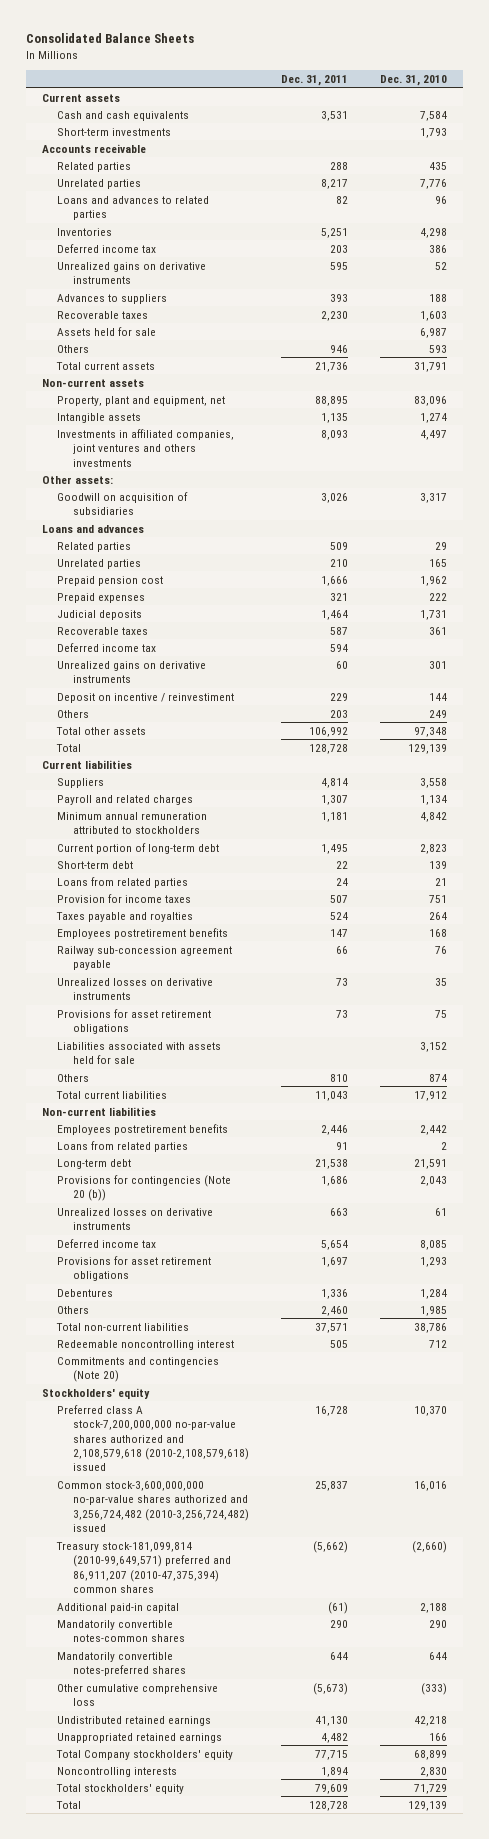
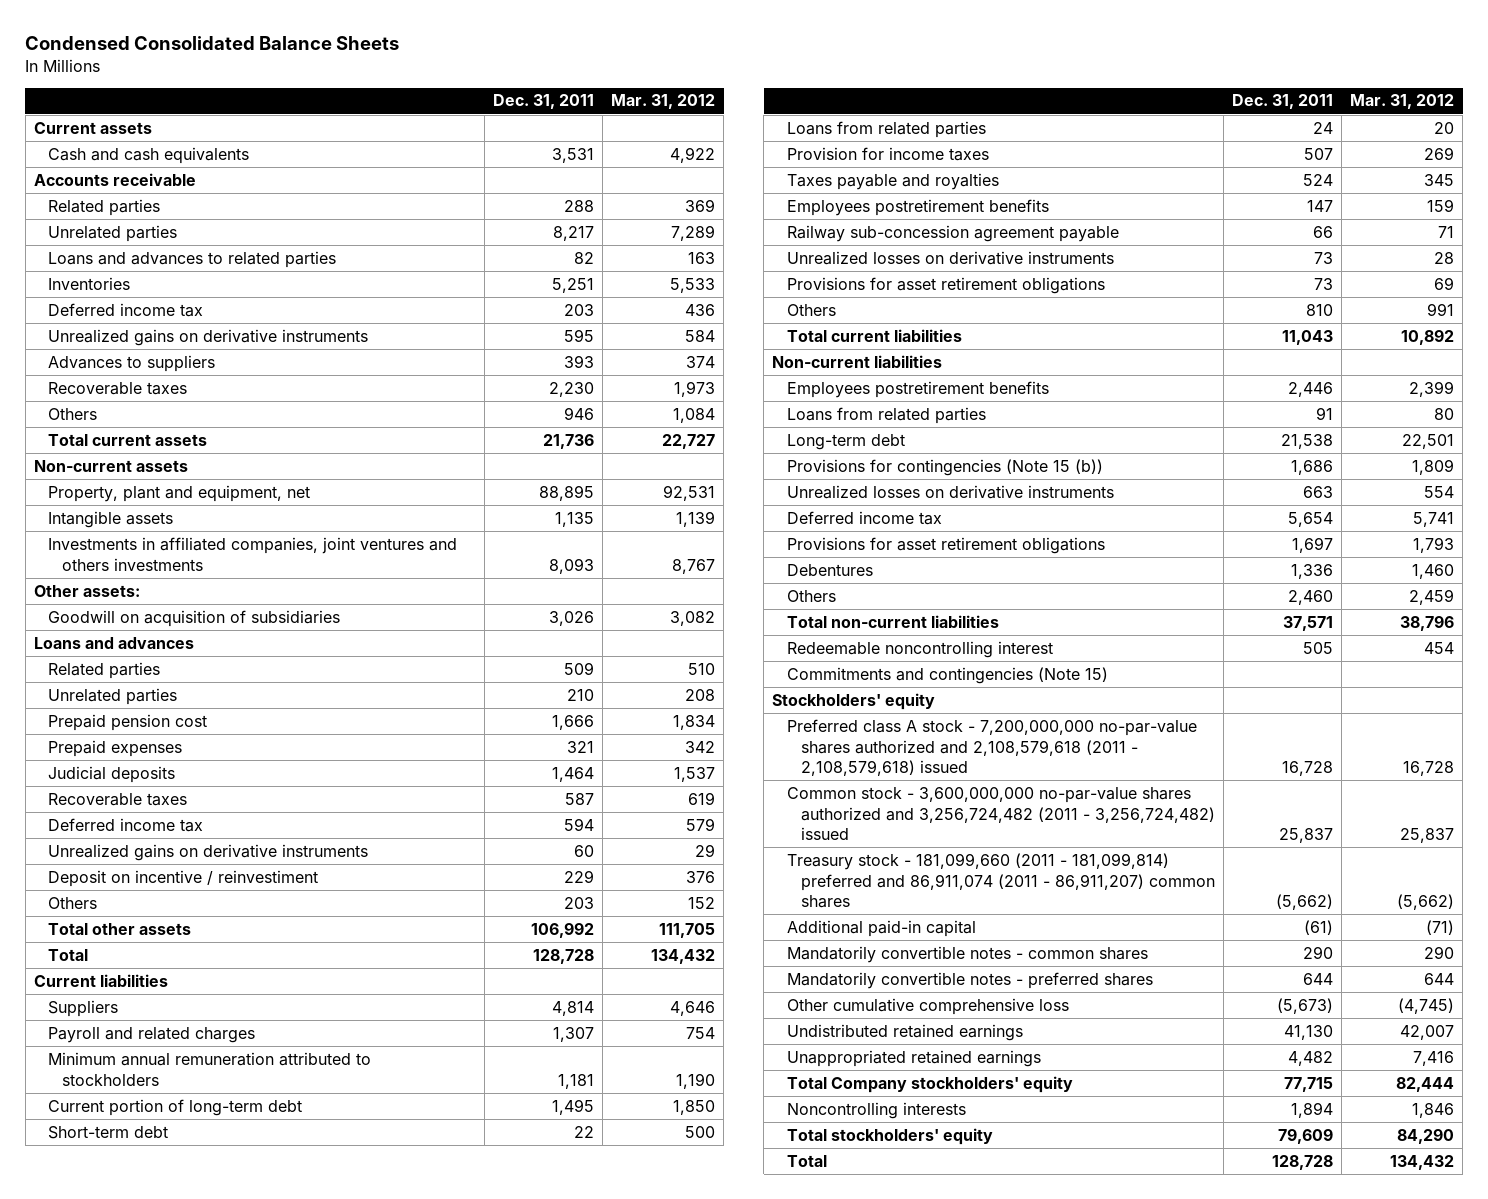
[25,33,194,44] Consolidated Balance Sheets -> [25,36,400,51] Condensed Consolidated Balance Sheets
[380,75,448,87] Dec. 31, 2010 -> none
none -> [611,94,716,110] Mar. 31, 2012
[57,127,172,136] Short-term investments -> none
[57,326,157,336] Assets held for sale -> none
[57,1041,222,1065] Liabilities associated with assets held for sale -> none
[57,1174,232,1202] Provisions for contingencies (Note 20 (b)) -> [786,458,1103,476] Provisions for contingencies (Note 15 (b))
[57,1356,220,1383] Commitments and contingencies (Note 20) -> [786,666,1108,684] Commitments and contingencies (Note 15)
[57,1404,249,1472] Preferred class A stock-7,200,000,000 no-par-value shares authorized and 2,108,579,618 (2010-2,108,579,618) issued -> [786,718,1197,777] Preferred class A stock - 7,200,000,000 no-par-value shares authorized and 2,108,579,618 (2011 - 2,108,579,618) issued
[57,1480,249,1532] Common stock-3,600,000,000 no-par-value shares authorized and 3,256,724,482 (2010-3,256,724,482) issued -> [786,786,1215,841] Common stock - 3,600,000,000 no-par-value shares authorized and 3,256,724,482 (2011 - 3,256,724,482) issued
[56,1541,231,1593] Treasury stock-181,099,814 (2010-99,649,571) preferred and 86,911,207 (2010-47,375,394) common shares -> [786,852,1215,909] Treasury stock - 181,099,660 (2011 - 181,099,814) preferred and 86,911,074 (2011 - 86,911,207) common shares
[57,1619,185,1643] Mandatorily convertible notes-common shares -> [786,945,1148,963] Mandatorily convertible notes - common shares
[57,1651,186,1677] Mandatorily convertible notes-preferred shares -> [786,971,1153,989] Mandatorily convertible notes - preferred shares

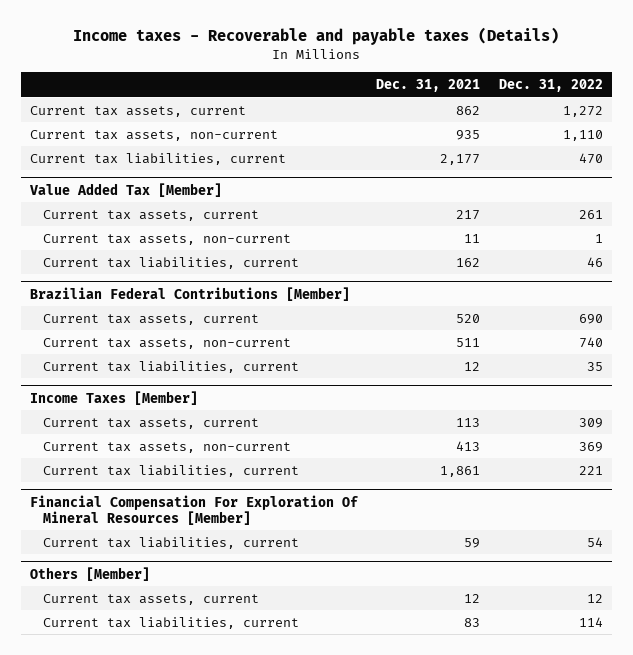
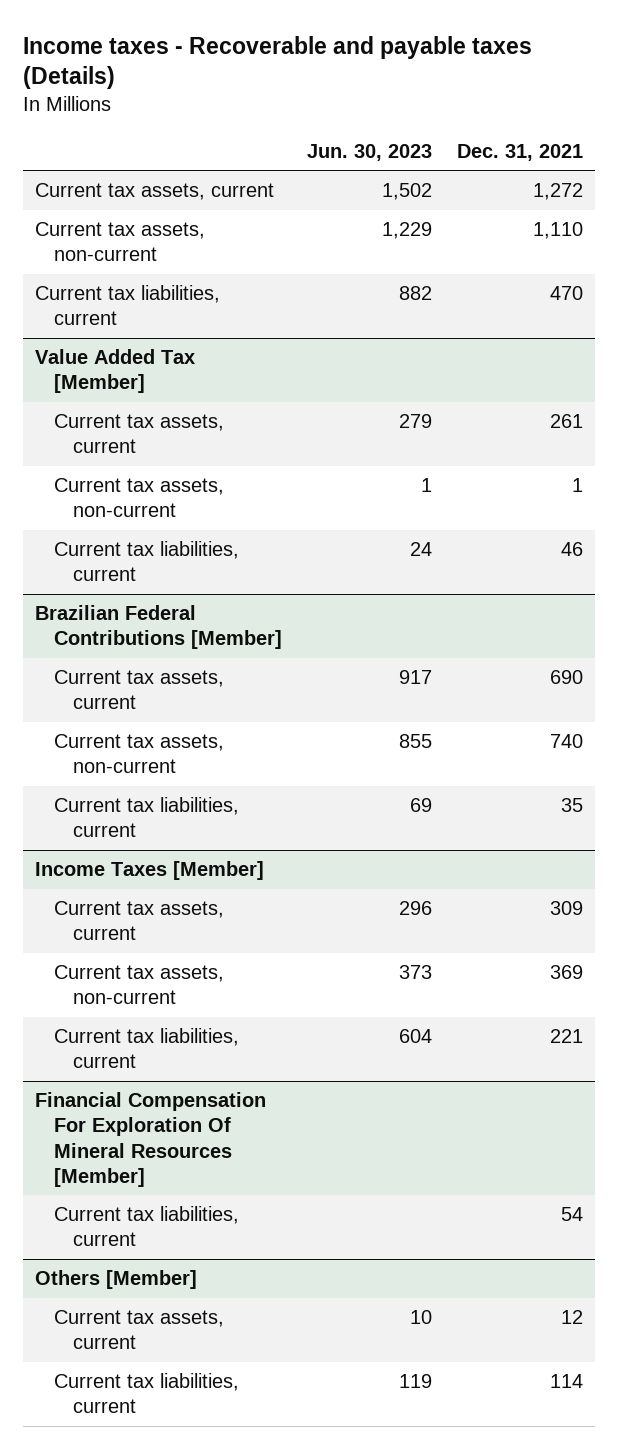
[498,79,603,93] Dec. 31, 2022 -> none
none -> [306,143,432,161] Jun. 30, 2023
[456,105,481,115] 862 -> [532,183,583,201] 1,272
[456,129,481,140] 935 -> [532,222,583,240] 1,110
[440,153,481,165] 2,177 -> [549,286,583,301] 470
[456,209,481,220] 217 -> [549,414,583,429] 261
[464,233,481,243] 11 -> [571,478,583,493] 1
[456,257,481,267] 162 -> [560,542,583,557] 46
[456,313,481,323] 520 -> [549,670,583,685] 690
[456,337,481,347] 511 -> [549,734,583,749] 740
[464,361,481,371] 12 -> [560,798,583,813] 35
[456,417,481,427] 113 -> [549,901,583,916] 309
[456,440,481,451] 413 -> [549,965,583,980] 369
[440,465,481,477] 1,861 -> [549,1029,583,1044] 221
[464,537,481,548] 59 -> [560,1207,583,1222] 54
[464,617,481,627] 83 -> [549,1374,583,1389] 114

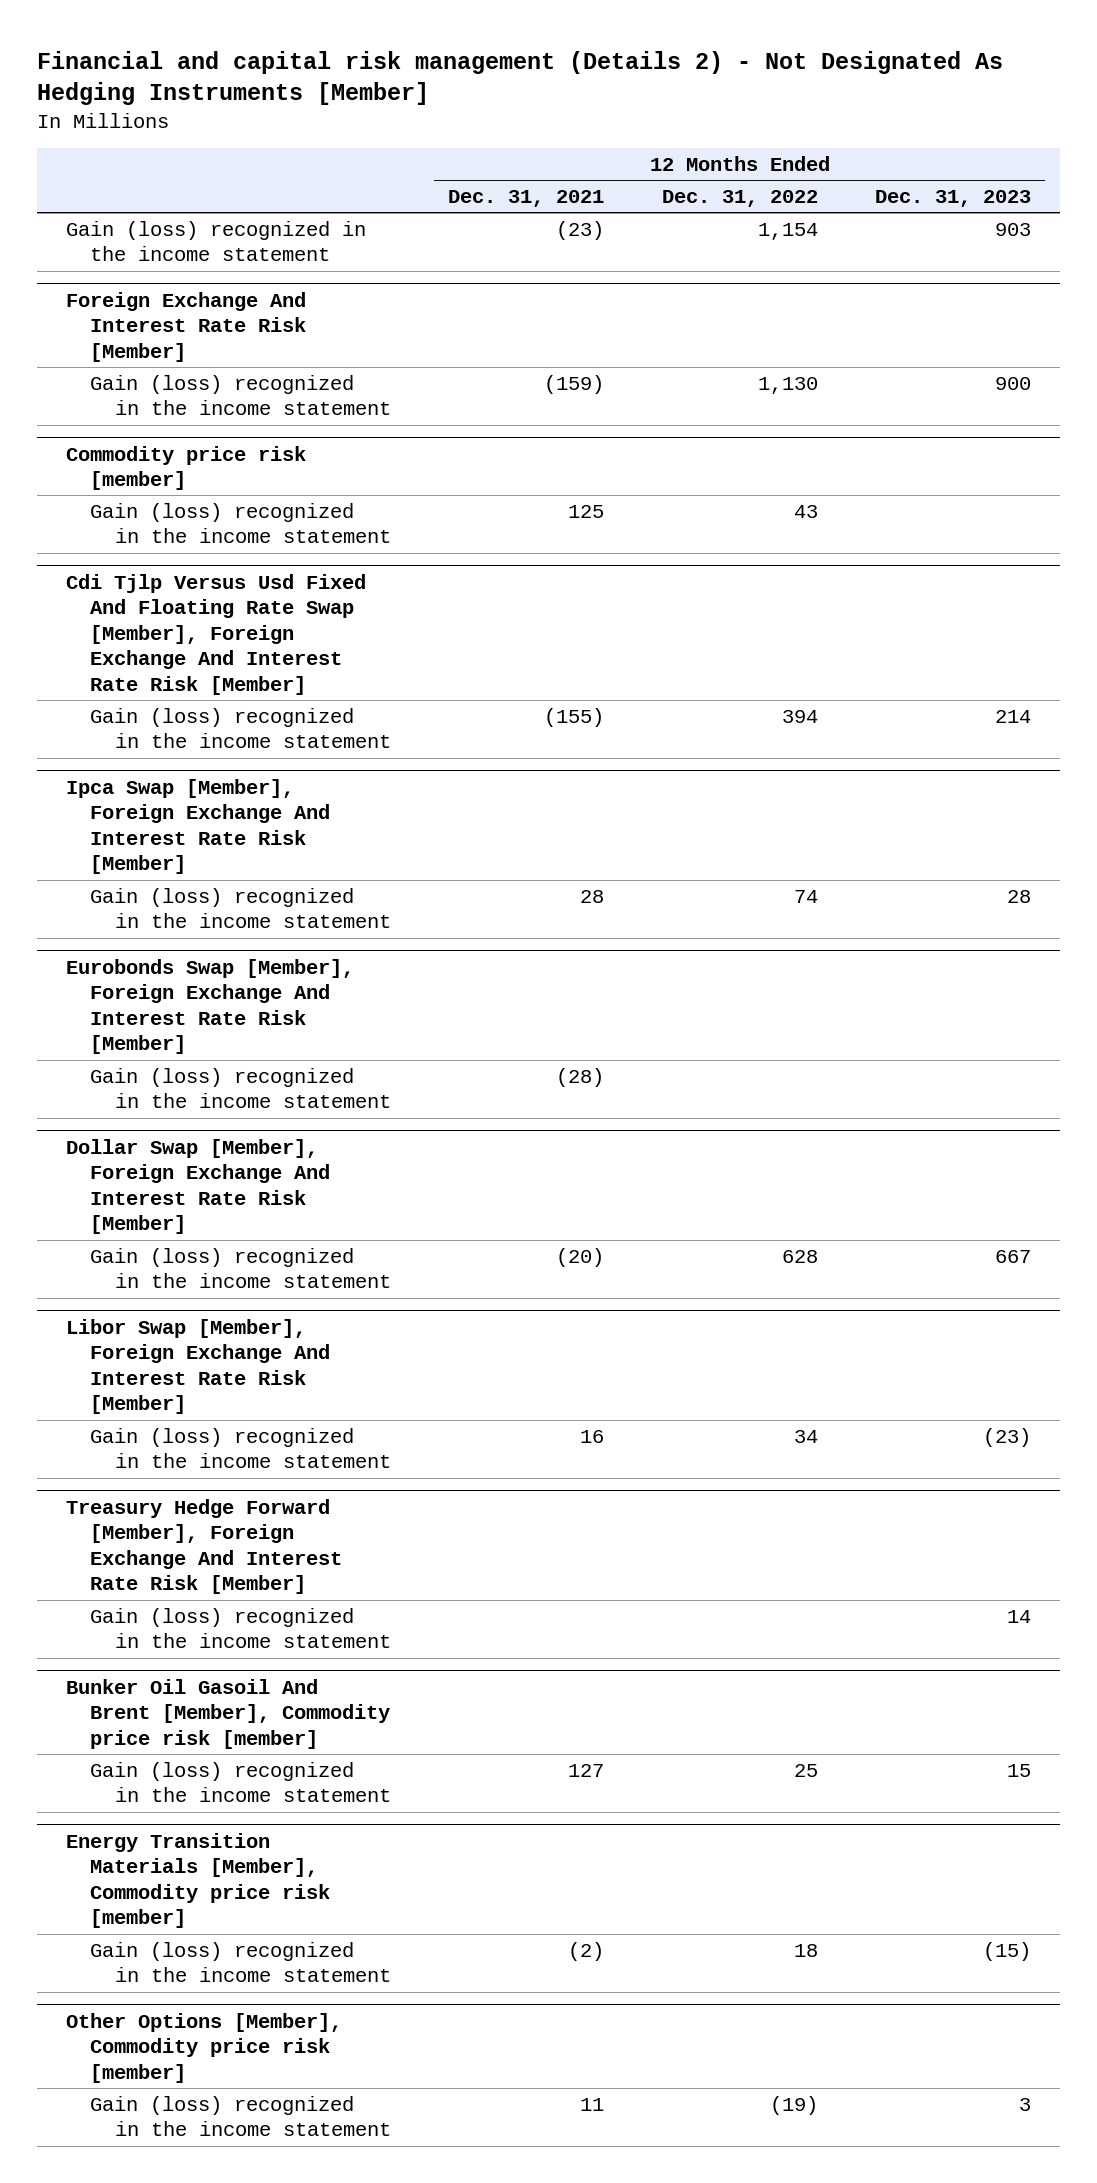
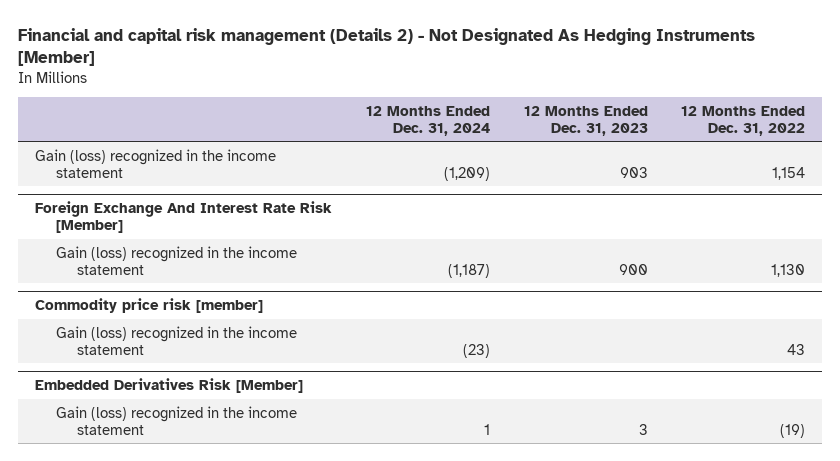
[448,189,605,207] Dec. 31, 2021 -> none
none -> [365,105,490,136] 12 Months Ended Dec. 31, 2024
[65,573,366,695] Cdi Tjlp Versus Usd Fixed And Floating Rate Swap [Member], Foreign Exchange And Interest Rate Risk [Member] -> none
[90,707,391,749] Gain (loss) recognized in the income statement -> none
[65,778,331,875] Ipca Swap [Member], Foreign Exchange And Interest Rate Risk [Member] -> none
[90,887,391,929] Gain (loss) recognized in the income statement -> none
[65,958,354,1055] Eurobonds Swap [Member], Foreign Exchange And Interest Rate Risk [Member] -> none
[90,1067,391,1109] Gain (loss) recognized in the income statement -> none
[65,1138,331,1235] Dollar Swap [Member], Foreign Exchange And Interest Rate Risk [Member] -> none
[90,1247,391,1289] Gain (loss) recognized in the income statement -> none
[65,1318,331,1415] Libor Swap [Member], Foreign Exchange And Interest Rate Risk [Member] -> none
[90,1427,391,1469] Gain (loss) recognized in the income statement -> none
[65,1498,343,1595] Treasury Hedge Forward [Member], Foreign Exchange And Interest Rate Risk [Member] -> none
[90,1607,391,1649] Gain (loss) recognized in the income statement -> none
[65,1678,391,1749] Bunker Oil Gasoil And Brent [Member], Commodity price risk [member] -> none
[90,1761,391,1803] Gain (loss) recognized in the income statement -> none
[65,1832,331,1929] Energy Transition Materials [Member], Commodity price risk [member] -> none
[90,1941,391,1983] Gain (loss) recognized in the income statement -> none
[65,2012,342,2083] Other Options [Member], Commodity price risk [member] -> none
none -> [35,378,304,394] Embedded Derivatives Risk [Member]

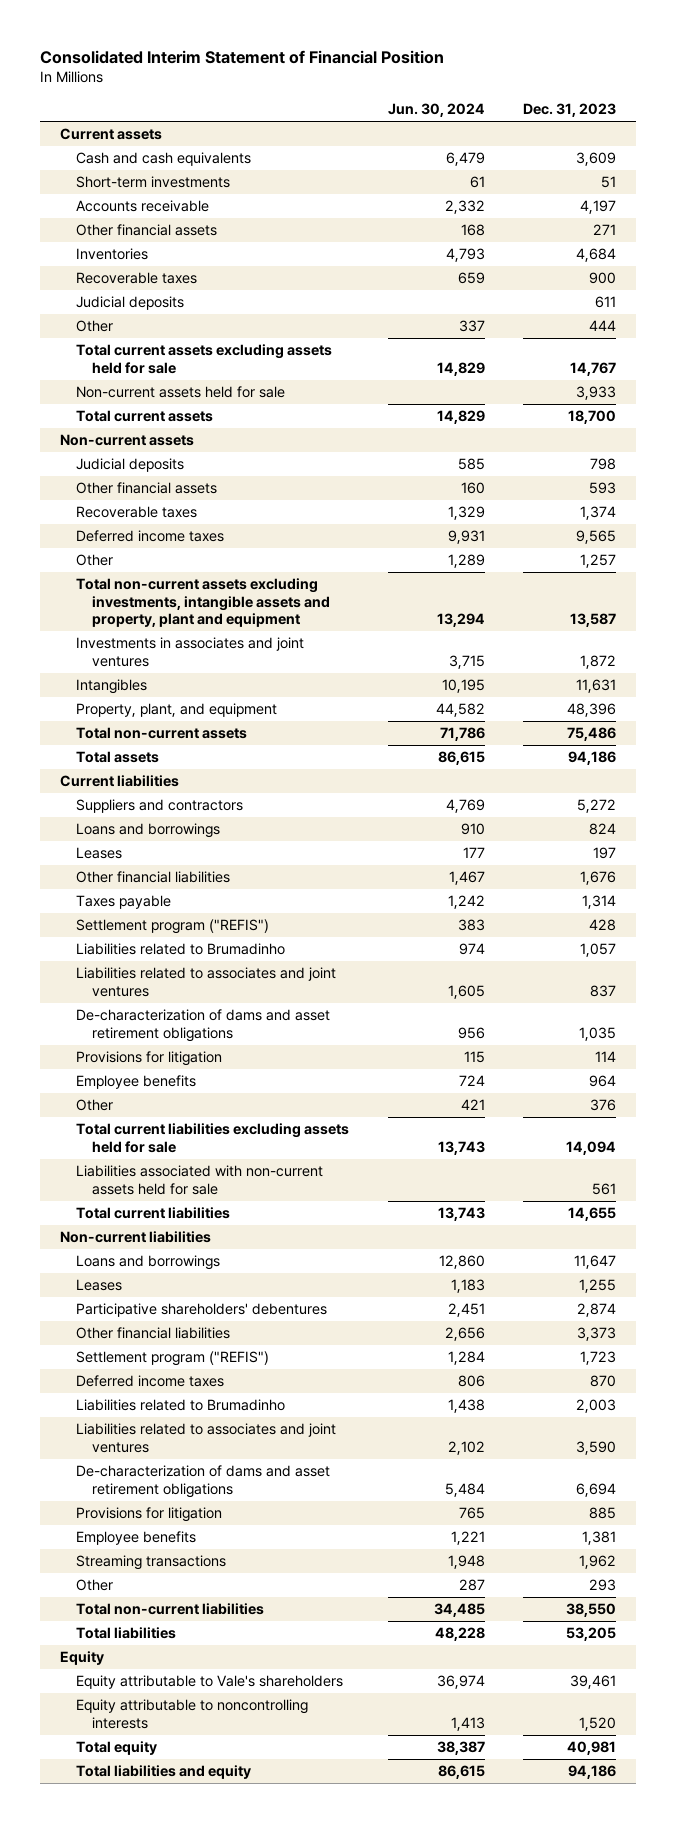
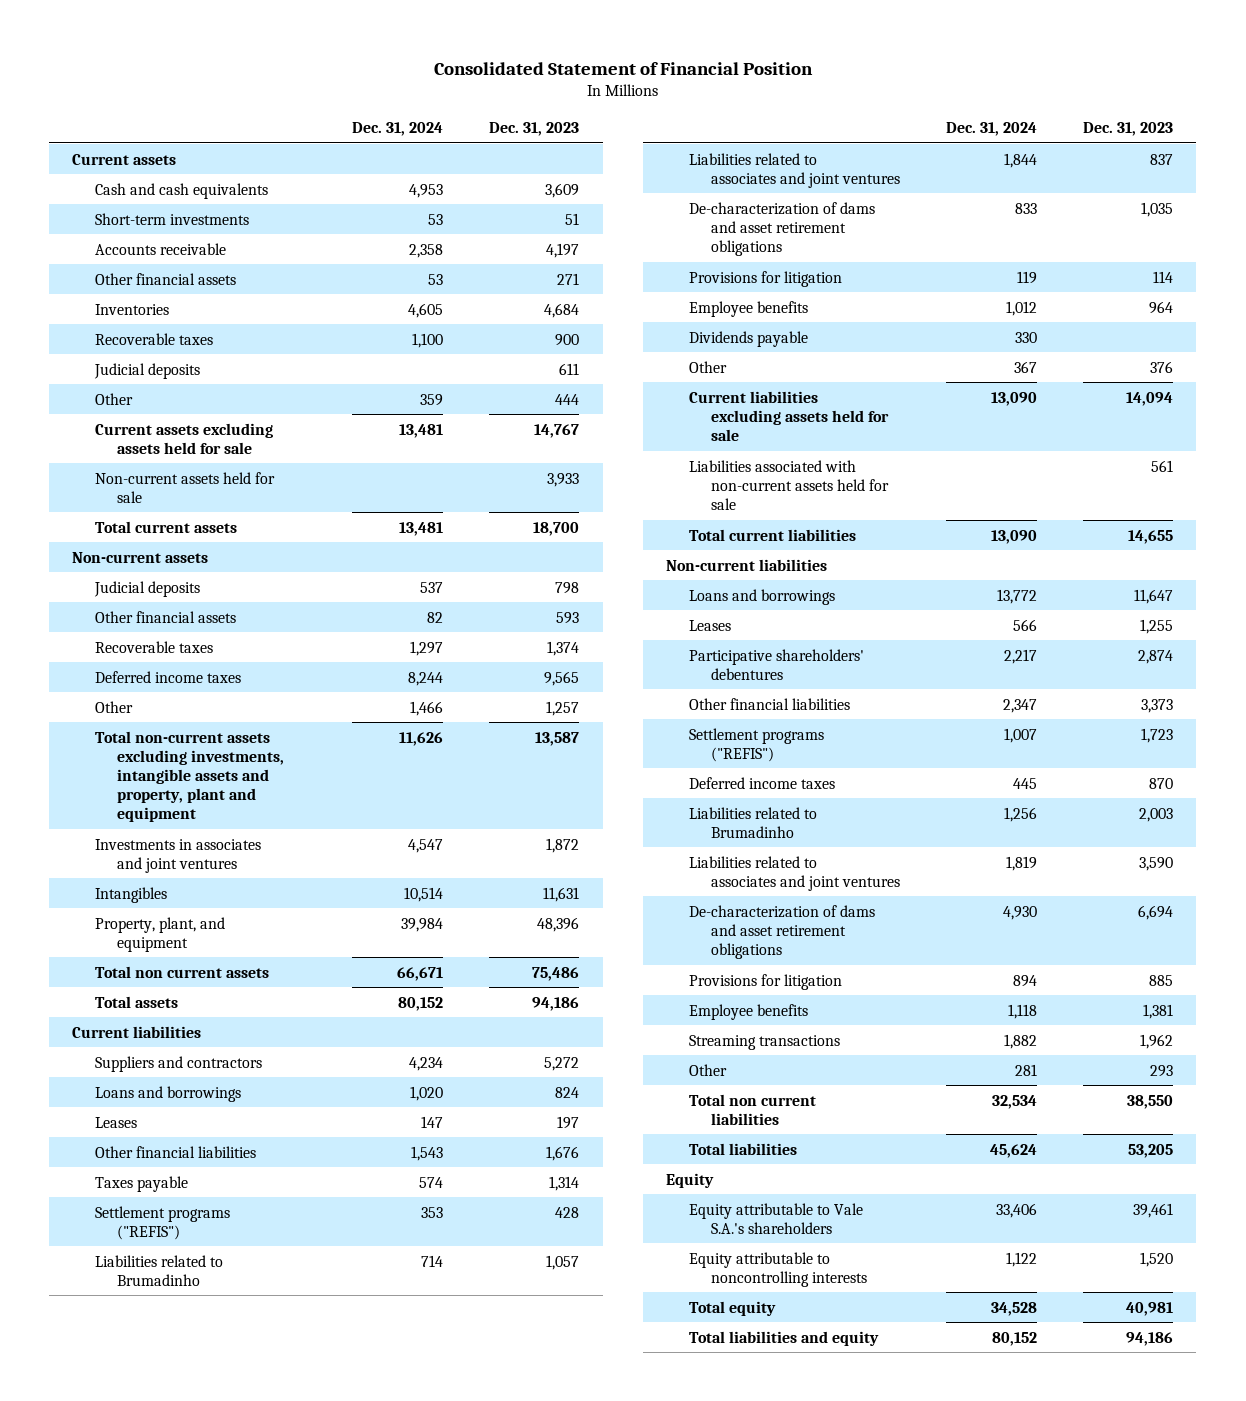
[40,49,445,64] Consolidated Interim Statement of Financial Position -> [433,61,813,75] Consolidated Statement of Financial Position
[387,103,485,118] Jun. 30, 2024 -> none
none -> [352,122,444,137] Dec. 31, 2024
[76,344,333,374] Total current assets excluding assets held for sale -> [94,422,273,454] Current assets excluding assets held for sale
[76,727,248,740] Total non-current assets -> [94,965,269,978] Total non current assets
[76,919,270,935] Settlement program ("REFIS") -> [94,1205,230,1240] Settlement programs ("REFIS")
none -> [688,330,808,347] Dividends payable
[76,1123,350,1153] Total current liabilities excluding assets held for sale -> [688,390,890,441] Current liabilities excluding assets held for sale
[76,1351,270,1367] Settlement program ("REFIS") -> [688,727,824,762] Settlement programs ("REFIS")
[76,1603,265,1616] Total non-current liabilities -> [688,1093,816,1125] Total non current liabilities
[76,1675,344,1690] Equity attributable to Vale's shareholders -> [688,1202,863,1234] Equity attributable to Vale S.A.'s shareholders

